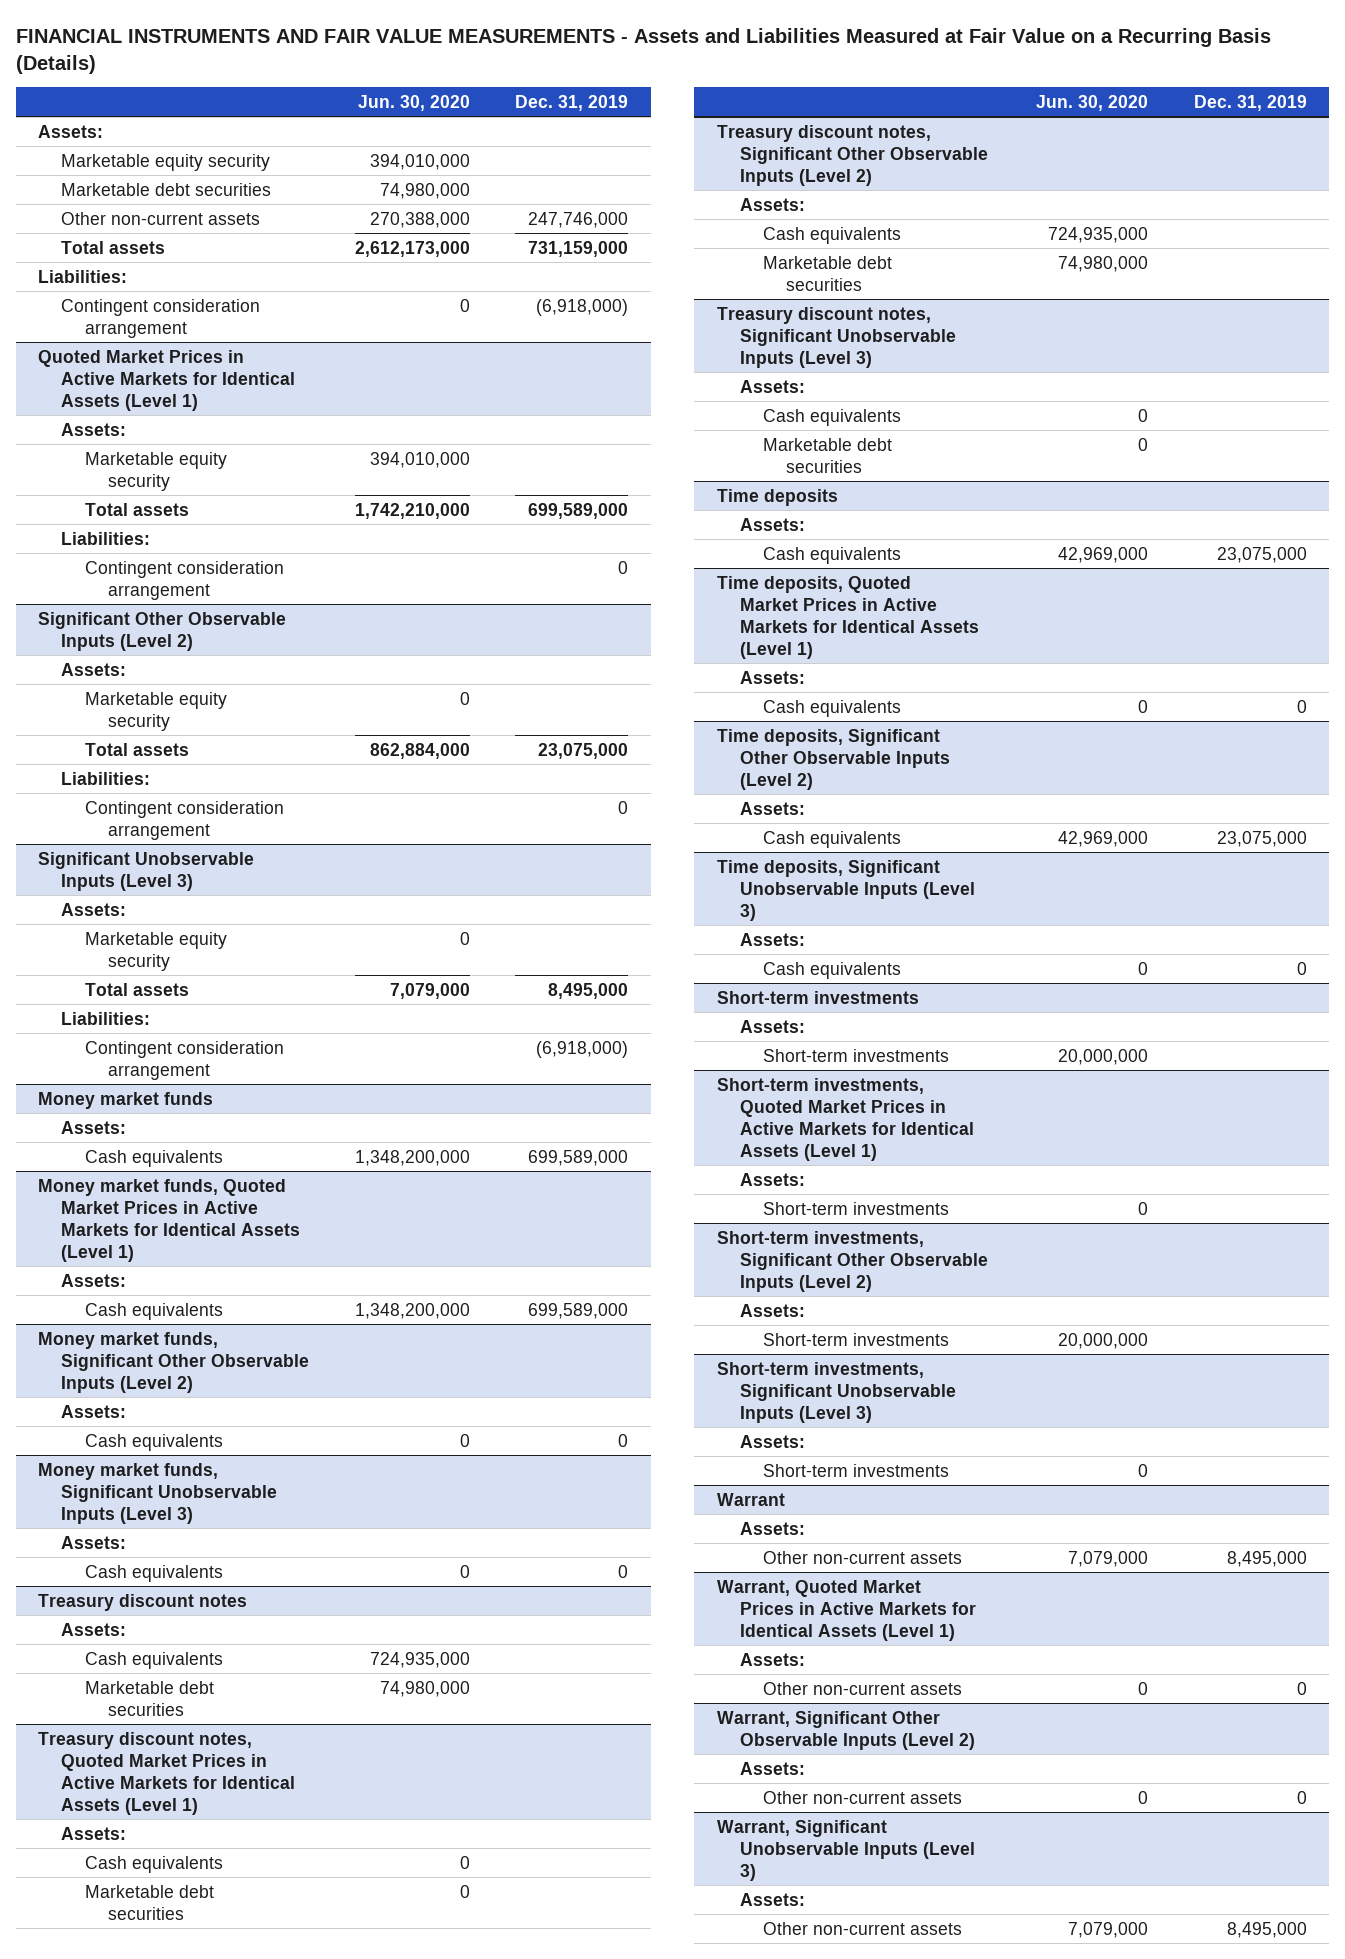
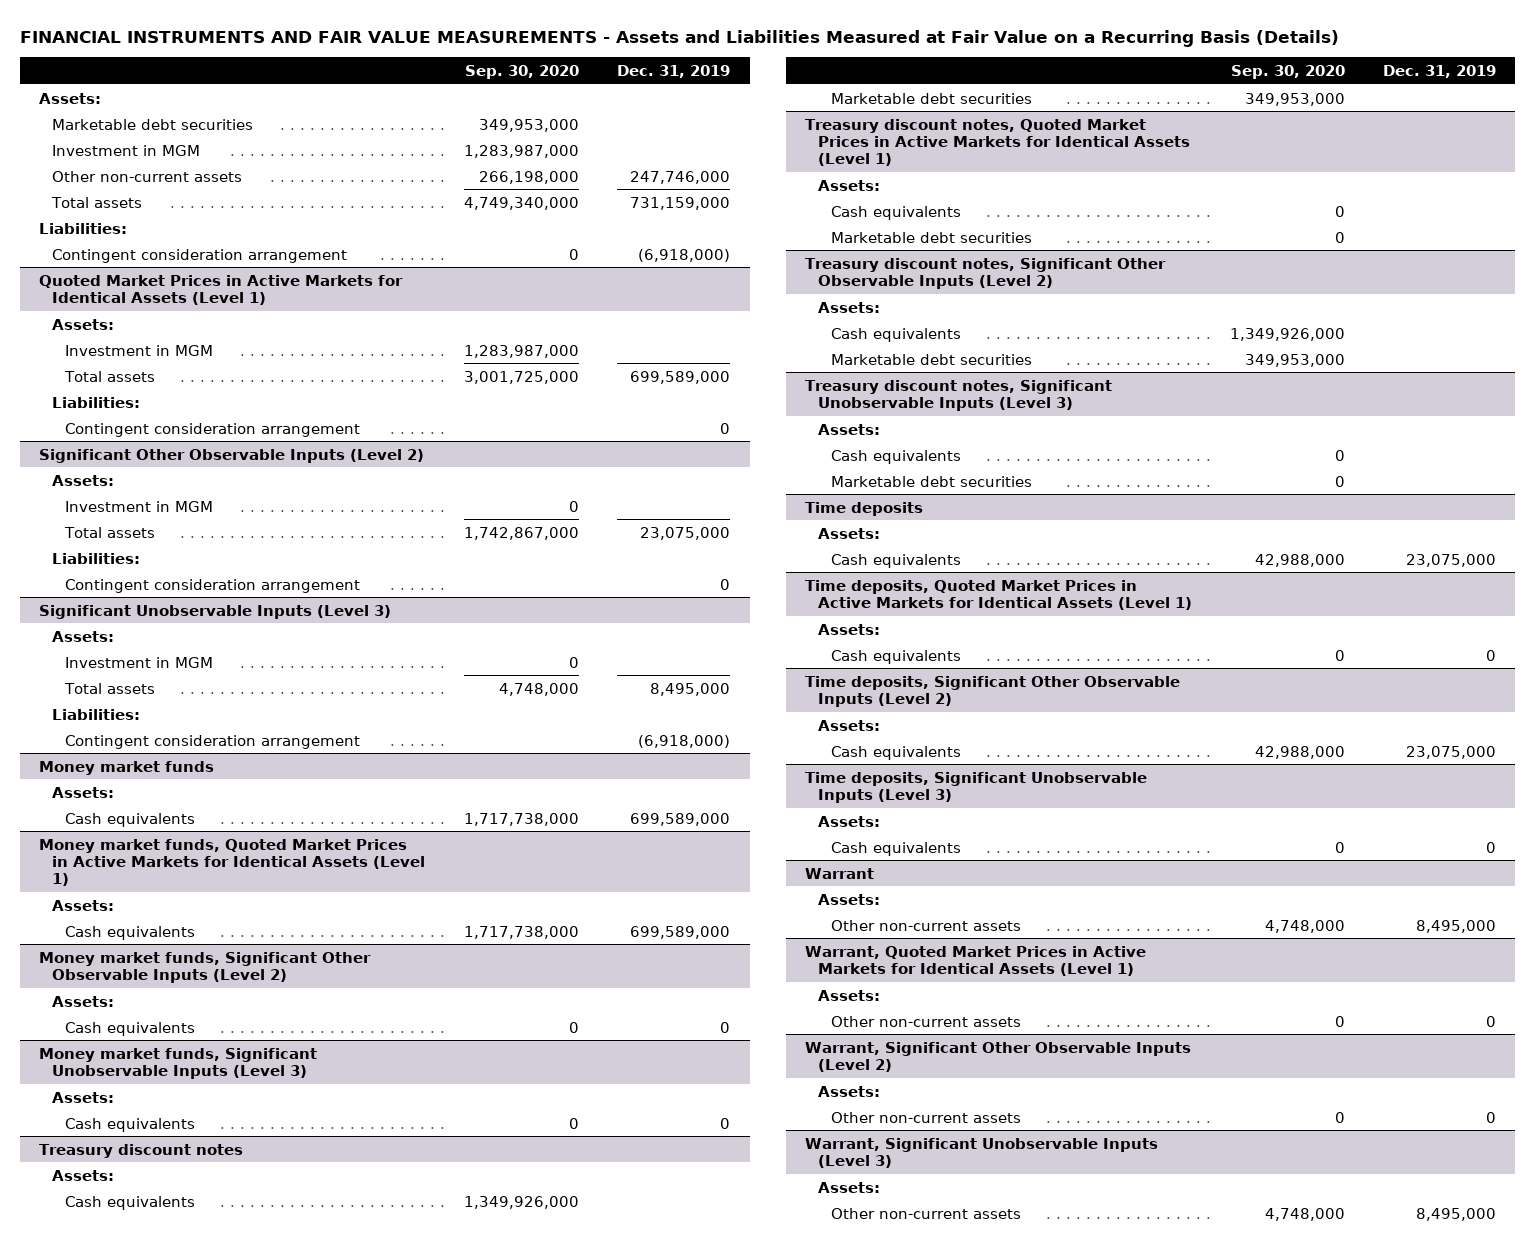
[357,94,470,111] Jun. 30, 2020 -> none
none -> [465,64,580,79] Sep. 30, 2020
[61,153,271,171] Marketable equity security -> none
none -> [52,144,201,156] Investment in MGM
[84,451,227,491] Marketable equity security -> [65,344,214,356] Investment in MGM
[84,691,227,731] Marketable equity security -> [65,500,214,512] Investment in MGM
[84,931,227,971] Marketable equity security -> [65,656,214,668] Investment in MGM
[716,990,919,1004] Short-term investments -> none
[740,1019,806,1033] Assets: -> none
[763,1048,950,1062] Short-term investments -> none
[716,1077,975,1161] Short-term investments, Quoted Market Prices in Active Markets for Identical Assets (Level 1) -> none
[740,1172,806,1186] Assets: -> none
[763,1201,950,1215] Short-term investments -> none
[716,1230,989,1292] Short-term investments, Significant Other Observable Inputs (Level 2) -> none
[740,1303,806,1317] Assets: -> none
[763,1332,950,1346] Short-term investments -> none
[716,1361,957,1423] Short-term investments, Significant Unobservable Inputs (Level 3) -> none
[740,1434,806,1448] Assets: -> none
[763,1463,950,1477] Short-term investments -> none

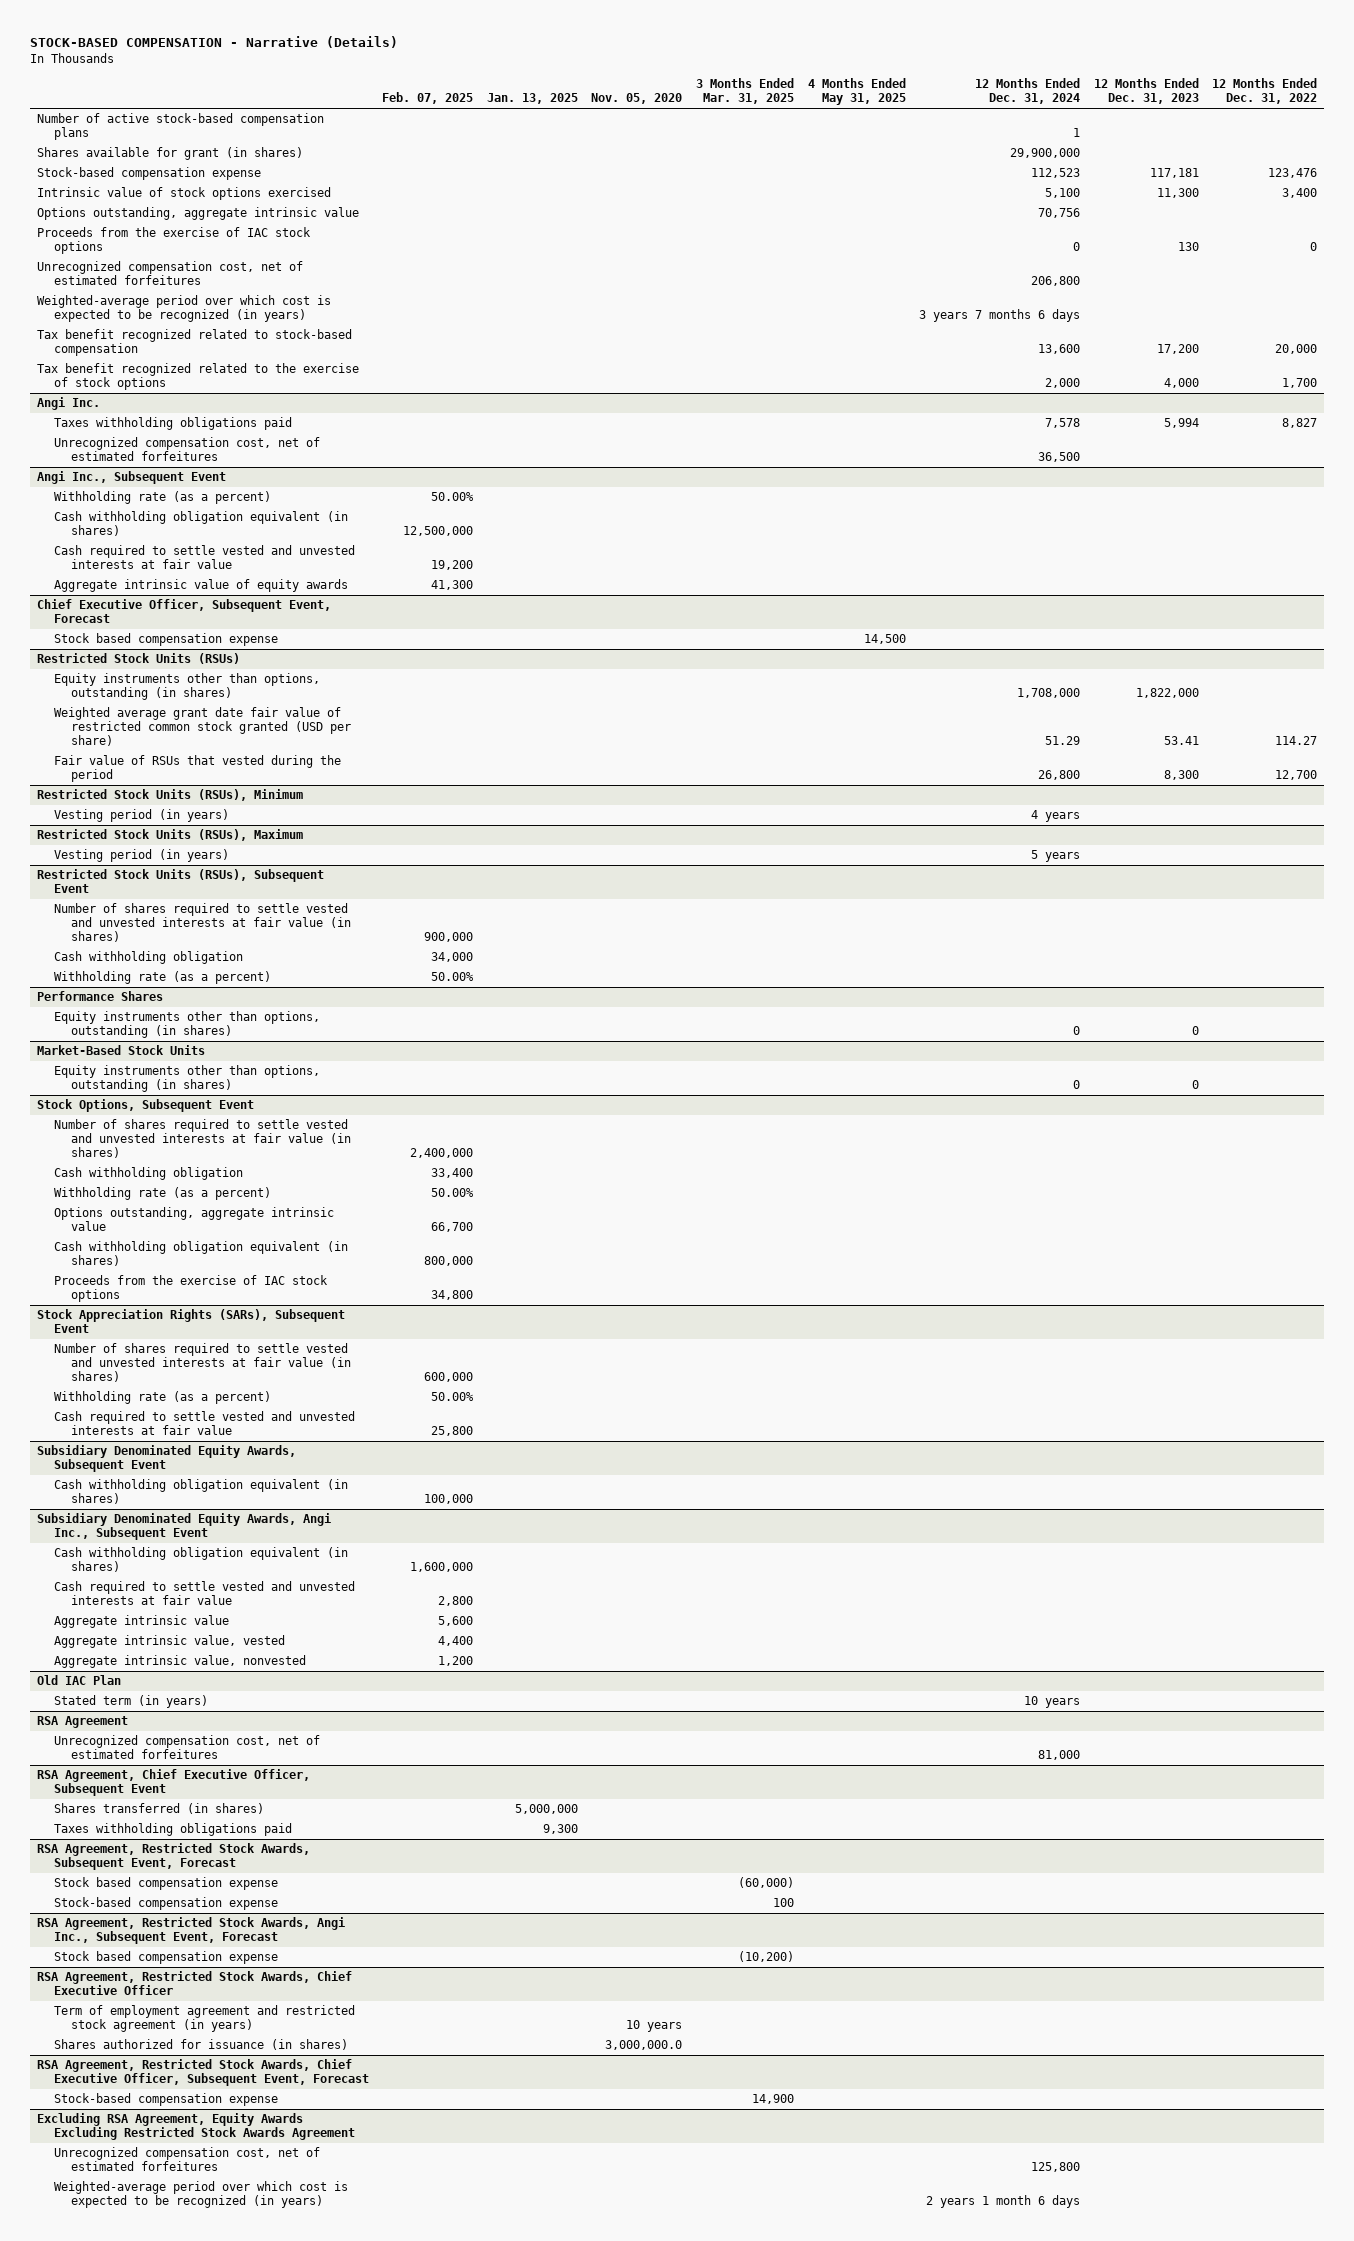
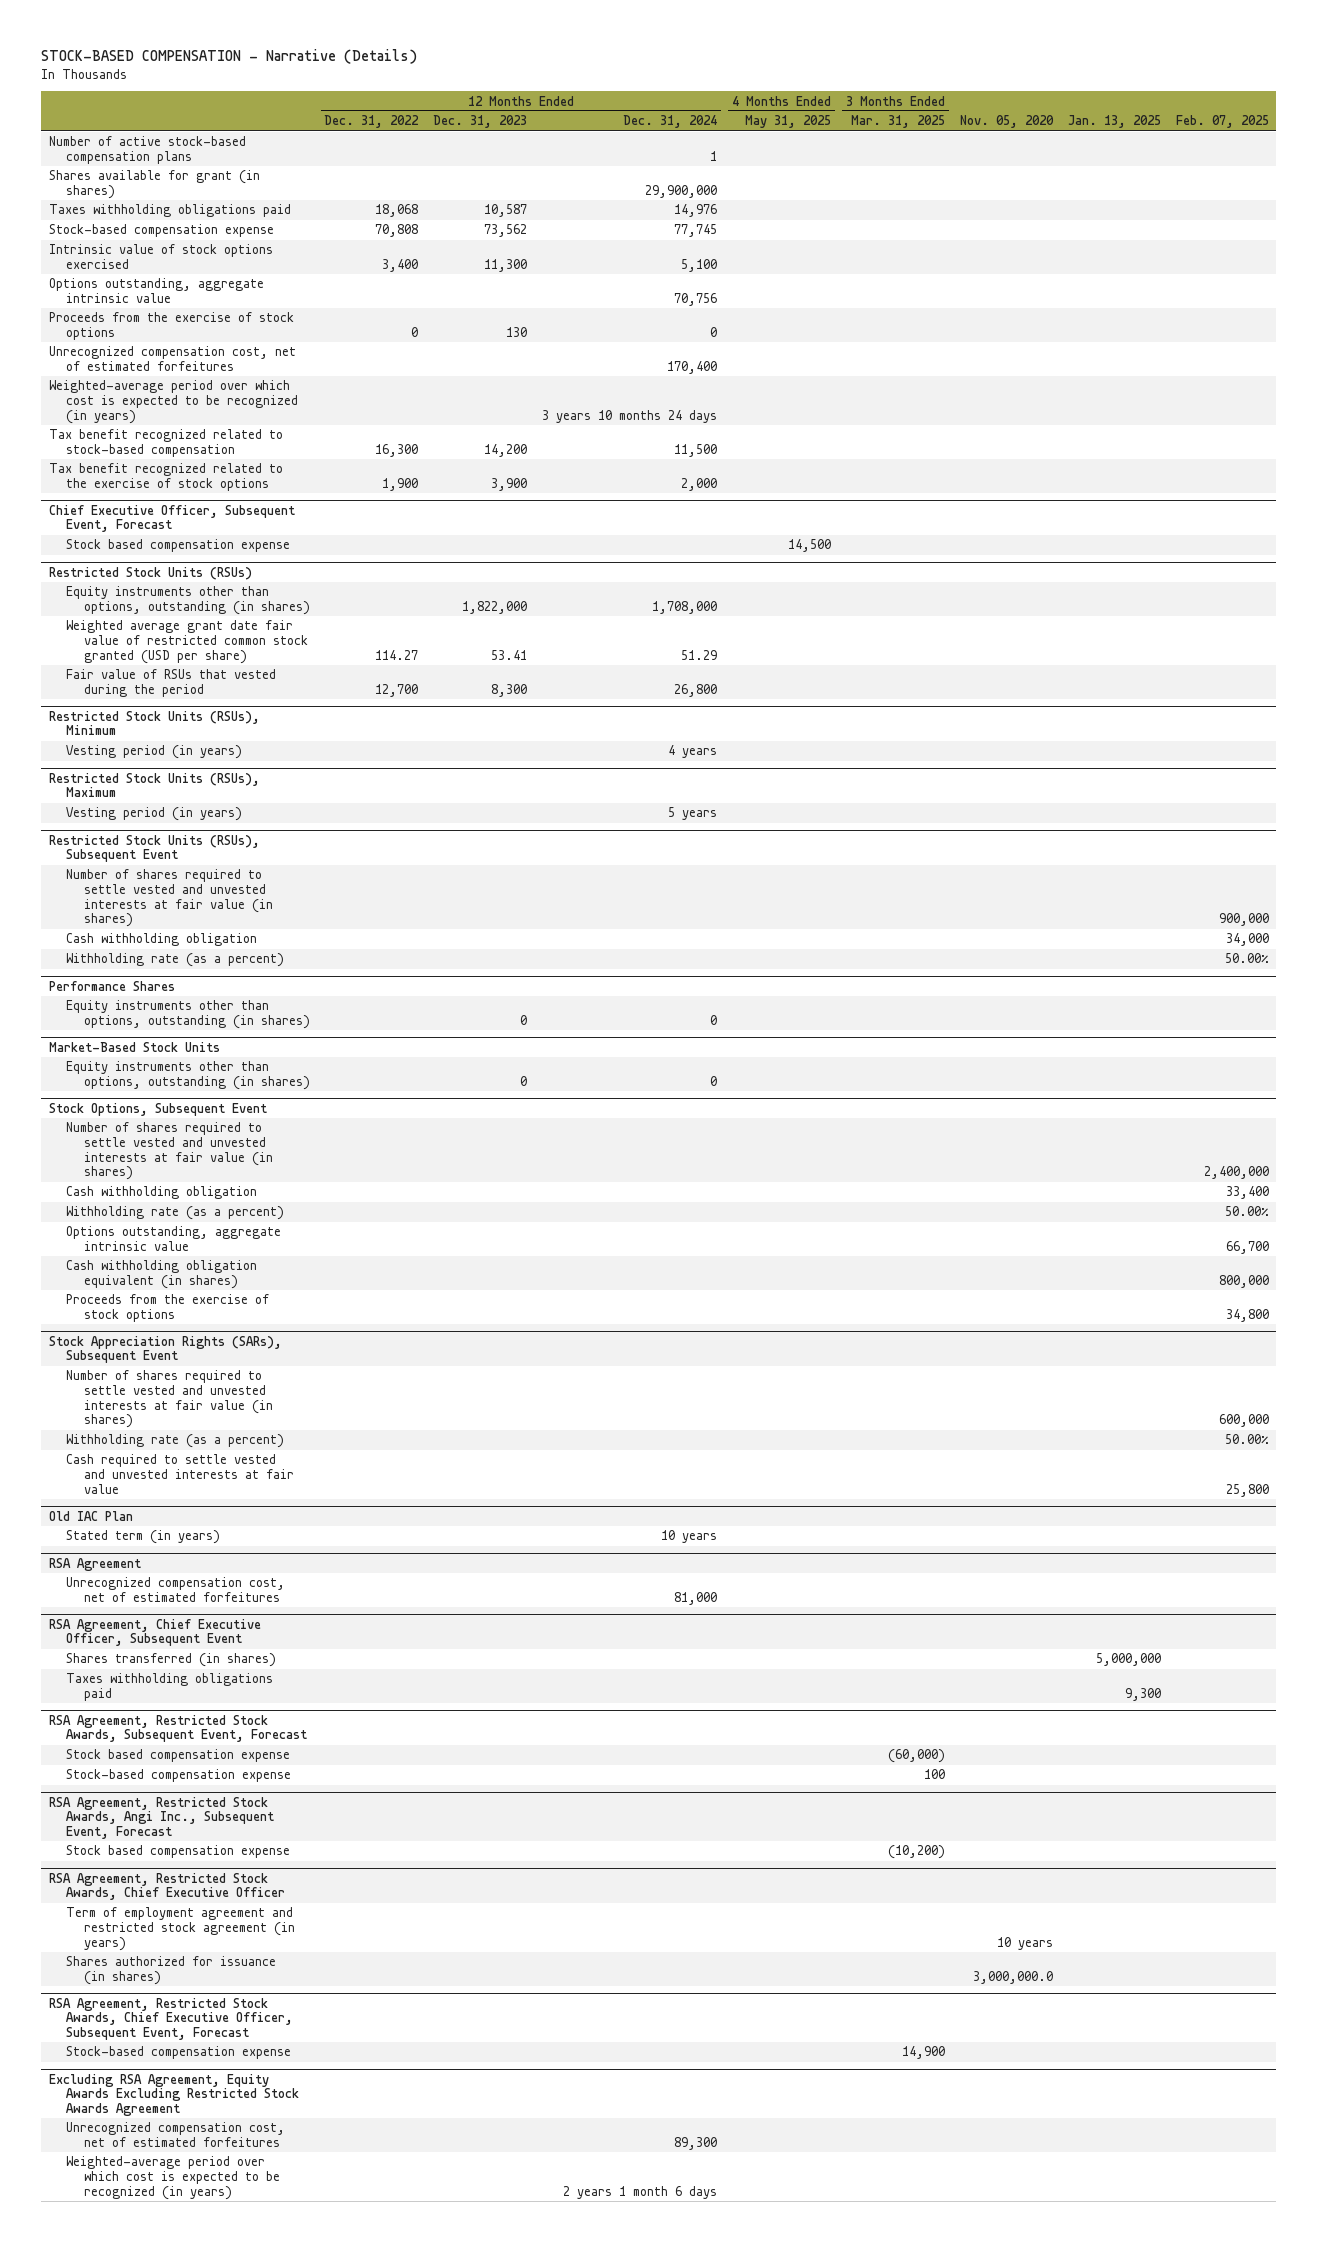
none -> [48,204,291,218] Taxes withholding obligations paid
[1031,168,1081,179] 112,523 -> [674,224,718,238] 77,745
[1149,168,1199,179] 117,181 -> [484,224,528,238] 73,562
[1268,168,1318,179] 123,476 -> [375,224,419,238] 70,808
[36,397,100,411] Angi Inc. -> none
[53,417,292,431] Taxes withholding obligations paid -> none
[53,437,320,462] Unrecognized compensation cost, net of estimated forfeitures -> none
[36,471,226,485] Angi Inc., Subsequent Event -> none
[53,491,271,505] Withholding rate (as a percent) -> none
[53,511,348,537] Cash withholding obligation equivalent (in shares) -> none
[53,545,355,570] Cash required to settle vested and unvested interests at fair value -> none
[53,579,348,593] Aggregate intrinsic value of equity awards -> none
[36,227,311,255] Proceeds from the exercise of IAC stock options -> [48,312,294,340] Proceeds from the exercise of stock options
[1031,276,1081,287] 206,800 -> [667,360,718,374] 170,400
[919,309,1081,323] 3 years 7 months 6 days -> [542,409,718,423] 3 years 10 months 24 days
[1038,344,1081,355] 13,600 -> [674,443,718,457] 11,500
[1156,344,1199,355] 17,200 -> [484,443,528,457] 14,200
[1275,344,1318,355] 20,000 -> [375,443,419,457] 16,300
[1163,378,1199,389] 4,000 -> [491,477,528,491] 3,900
[1282,378,1318,389] 1,700 -> [382,477,419,491] 1,900
[53,1275,328,1303] Proceeds from the exercise of IAC stock options -> [66,1294,270,1322] Proceeds from the exercise of stock options
[36,1445,296,1473] Subsidiary Denominated Equity Awards, Subsequent Event -> none
[53,1479,348,1505] Cash withholding obligation equivalent (in shares) -> none
[36,1513,331,1541] Subsidiary Denominated Equity Awards, Angi Inc., Subsequent Event -> none
[53,1547,348,1573] Cash withholding obligation equivalent (in shares) -> none
[53,1581,355,1606] Cash required to settle vested and unvested interests at fair value -> none
[53,1615,229,1629] Aggregate intrinsic value -> none
[53,1635,285,1649] Aggregate intrinsic value, vested -> none
[53,1655,306,1669] Aggregate intrinsic value, nonvested -> none
[1031,2162,1081,2173] 125,800 -> [674,2136,718,2150] 89,300

